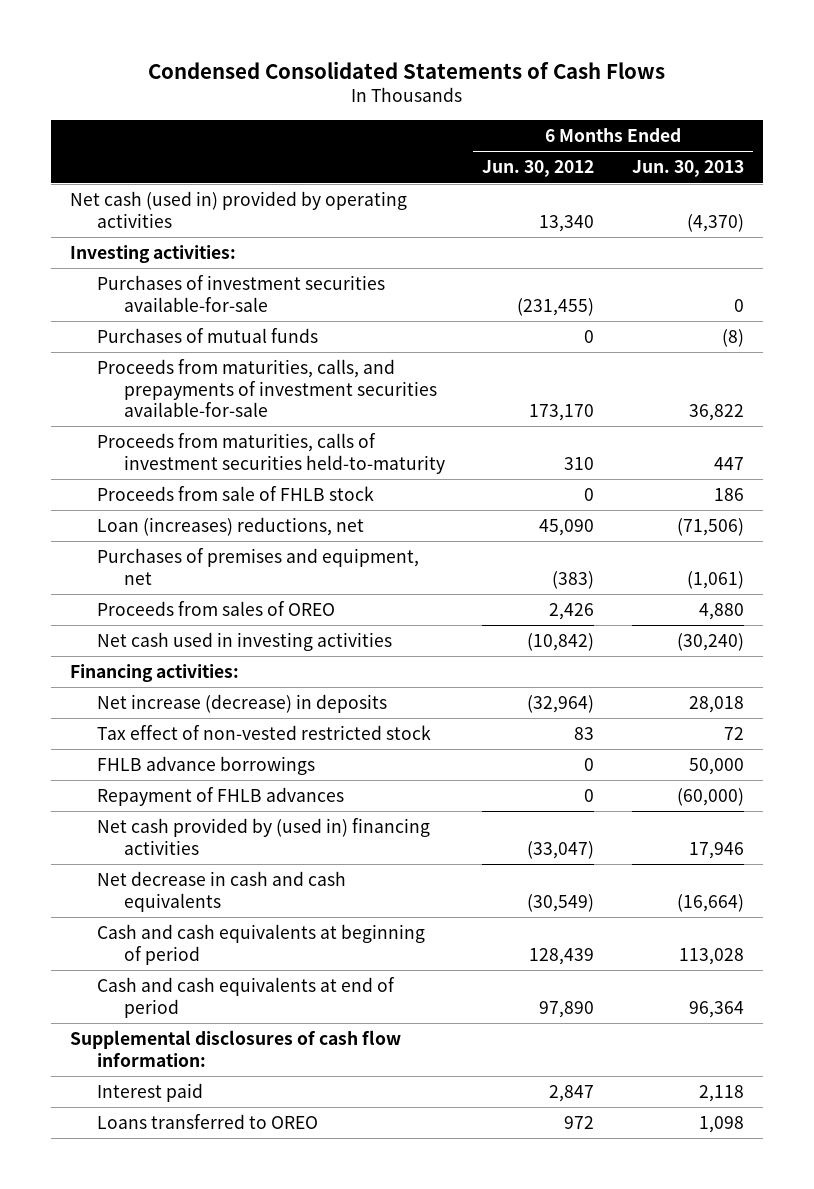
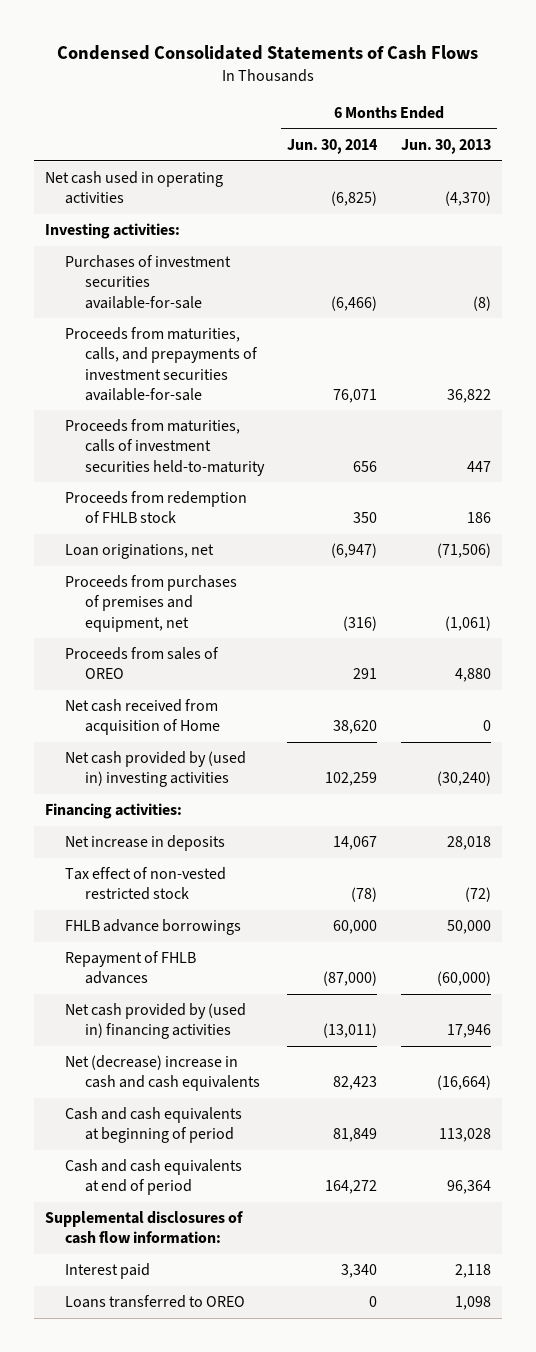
[482,160,595,178] Jun. 30, 2012 -> none
none -> [287,139,379,155] Jun. 30, 2014
[69,191,407,228] Net cash (used in) provided by operating activities -> [45,171,224,205] Net cash used in operating activities
[96,328,318,344] Purchases of mutual funds -> none
[733,298,744,312] 0 -> [472,295,491,311] (8)
[96,486,374,502] Proceeds from sale of FHLB stock -> [65,491,248,524] Proceeds from redemption of FHLB stock
[96,517,364,537] Loan (increases) reductions, net -> [65,544,215,560] Loan originations, net
[96,548,419,585] Purchases of premises and equipment, net -> [65,575,238,632] Proceeds from purchases of premises and equipment, net
none -> [65,699,220,736] Net cash received from acquisition of Home
[96,632,392,652] Net cash used in investing activities -> [65,751,247,788] Net cash provided by (used in) investing activities
[96,694,387,714] Net increase (decrease) in deposits -> [65,835,226,852] Net increase in deposits
[723,727,744,741] 72 -> [464,887,491,903] (72)
[96,871,346,912] Net decrease in cash and cash equivalents -> [65,1055,260,1092] Net (decrease) increase in cash and cash equivalents

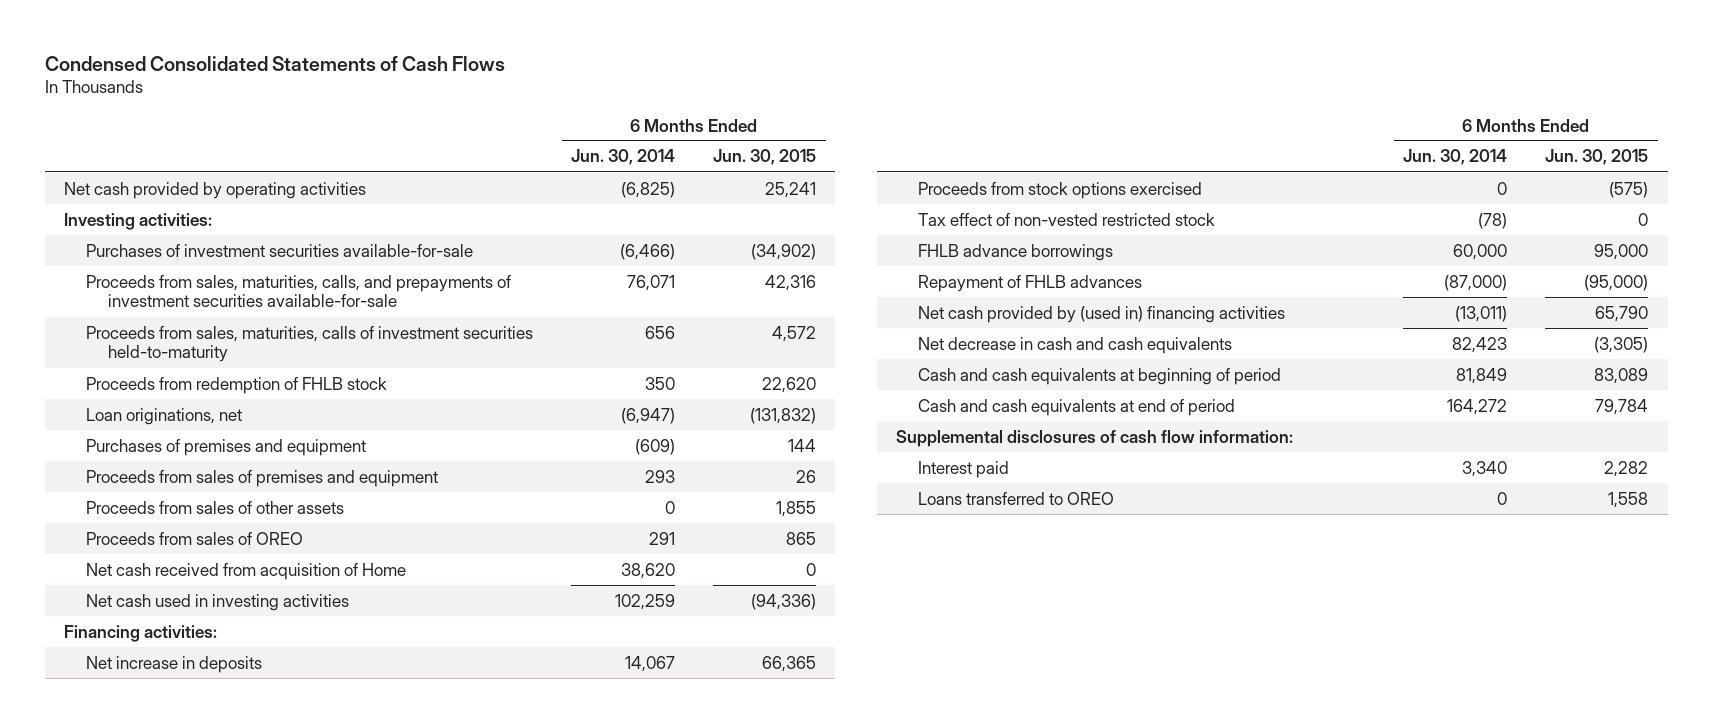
[400,139,491,155] Jun. 30, 2013 -> none
none -> [713,149,817,166] Jun. 30, 2015
[45,171,224,205] Net cash used in operating activities -> [63,181,366,199] Net cash provided by operating activities
[65,327,258,401] Proceeds from maturities, calls, and prepayments of investment securities available-for-sale -> [86,274,512,308] Proceeds from sales, maturities, calls, and prepayments of investment securities available-for-sale
[65,419,265,476] Proceeds from maturities, calls of investment securities held-to-maturity -> [86,325,534,363] Proceeds from sales, maturities, calls of investment securities held-to-maturity
[65,575,238,632] Proceeds from purchases of premises and equipment, net -> [86,438,367,456] Purchases of premises and equipment
[343,615,378,631] (316) -> [635,438,676,455] (609)
none -> [86,469,439,487] Proceeds from sales of premises and equipment
none -> [86,500,345,514] Proceeds from sales of other assets
[65,751,247,788] Net cash provided by (used in) investing activities -> [86,593,350,611] Net cash used in investing activities
none -> [918,181,1203,199] Proceeds from stock options exercised
[65,1055,260,1092] Net (decrease) increase in cash and cash equivalents -> [918,336,1233,354] Net decrease in cash and cash equivalents

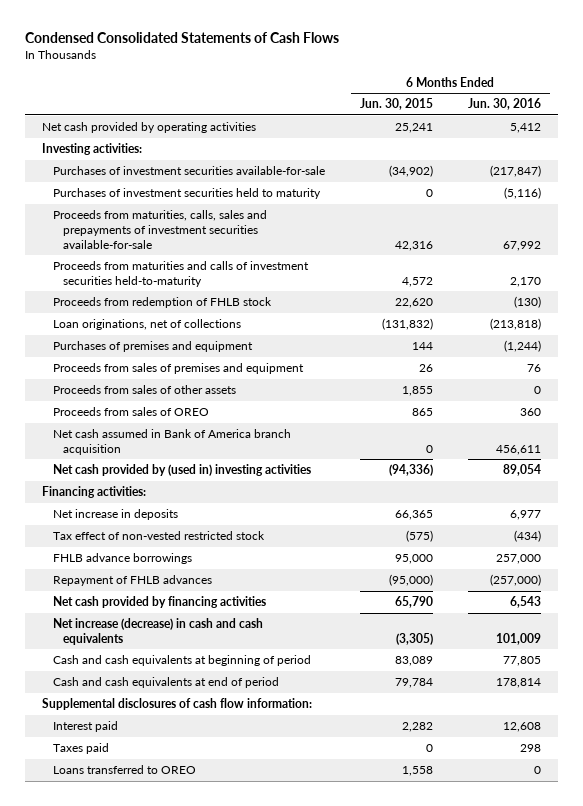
[571,149,676,166] Jun. 30, 2014 -> none
none -> [467,98,541,111] Jun. 30, 2016
none -> [52,188,321,200] Purchases of investment securities held to maturity
[86,274,512,308] Proceeds from sales, maturities, calls, and prepayments of investment securities available-for-sale -> [52,210,267,249] Proceeds from maturities, calls, sales and prepayments of investment securities available-for-sale
[86,325,534,363] Proceeds from sales, maturities, calls of investment securities held-to-maturity -> [52,261,309,287] Proceeds from maturities and calls of investment securities held-to-maturity
[86,407,243,425] Loan originations, net -> [52,319,241,331] Loan originations, net of collections
[86,562,407,580] Net cash received from acquisition of Home -> [52,429,291,455] Net cash assumed in Bank of America branch acquisition
[86,593,350,611] Net cash used in investing activities -> [52,464,311,477] Net cash provided by (used in) investing activities
[918,181,1203,199] Proceeds from stock options exercised -> none
[1638,212,1649,226] 0 -> [405,530,433,543] (575)
[918,305,1286,323] Net cash provided by (used in) financing activities -> [52,596,266,609] Net cash provided by financing activities
[918,336,1233,354] Net decrease in cash and cash equivalents -> [52,618,263,645] Net increase (decrease) in cash and cash equivalents
none -> [52,743,109,755] Taxes paid

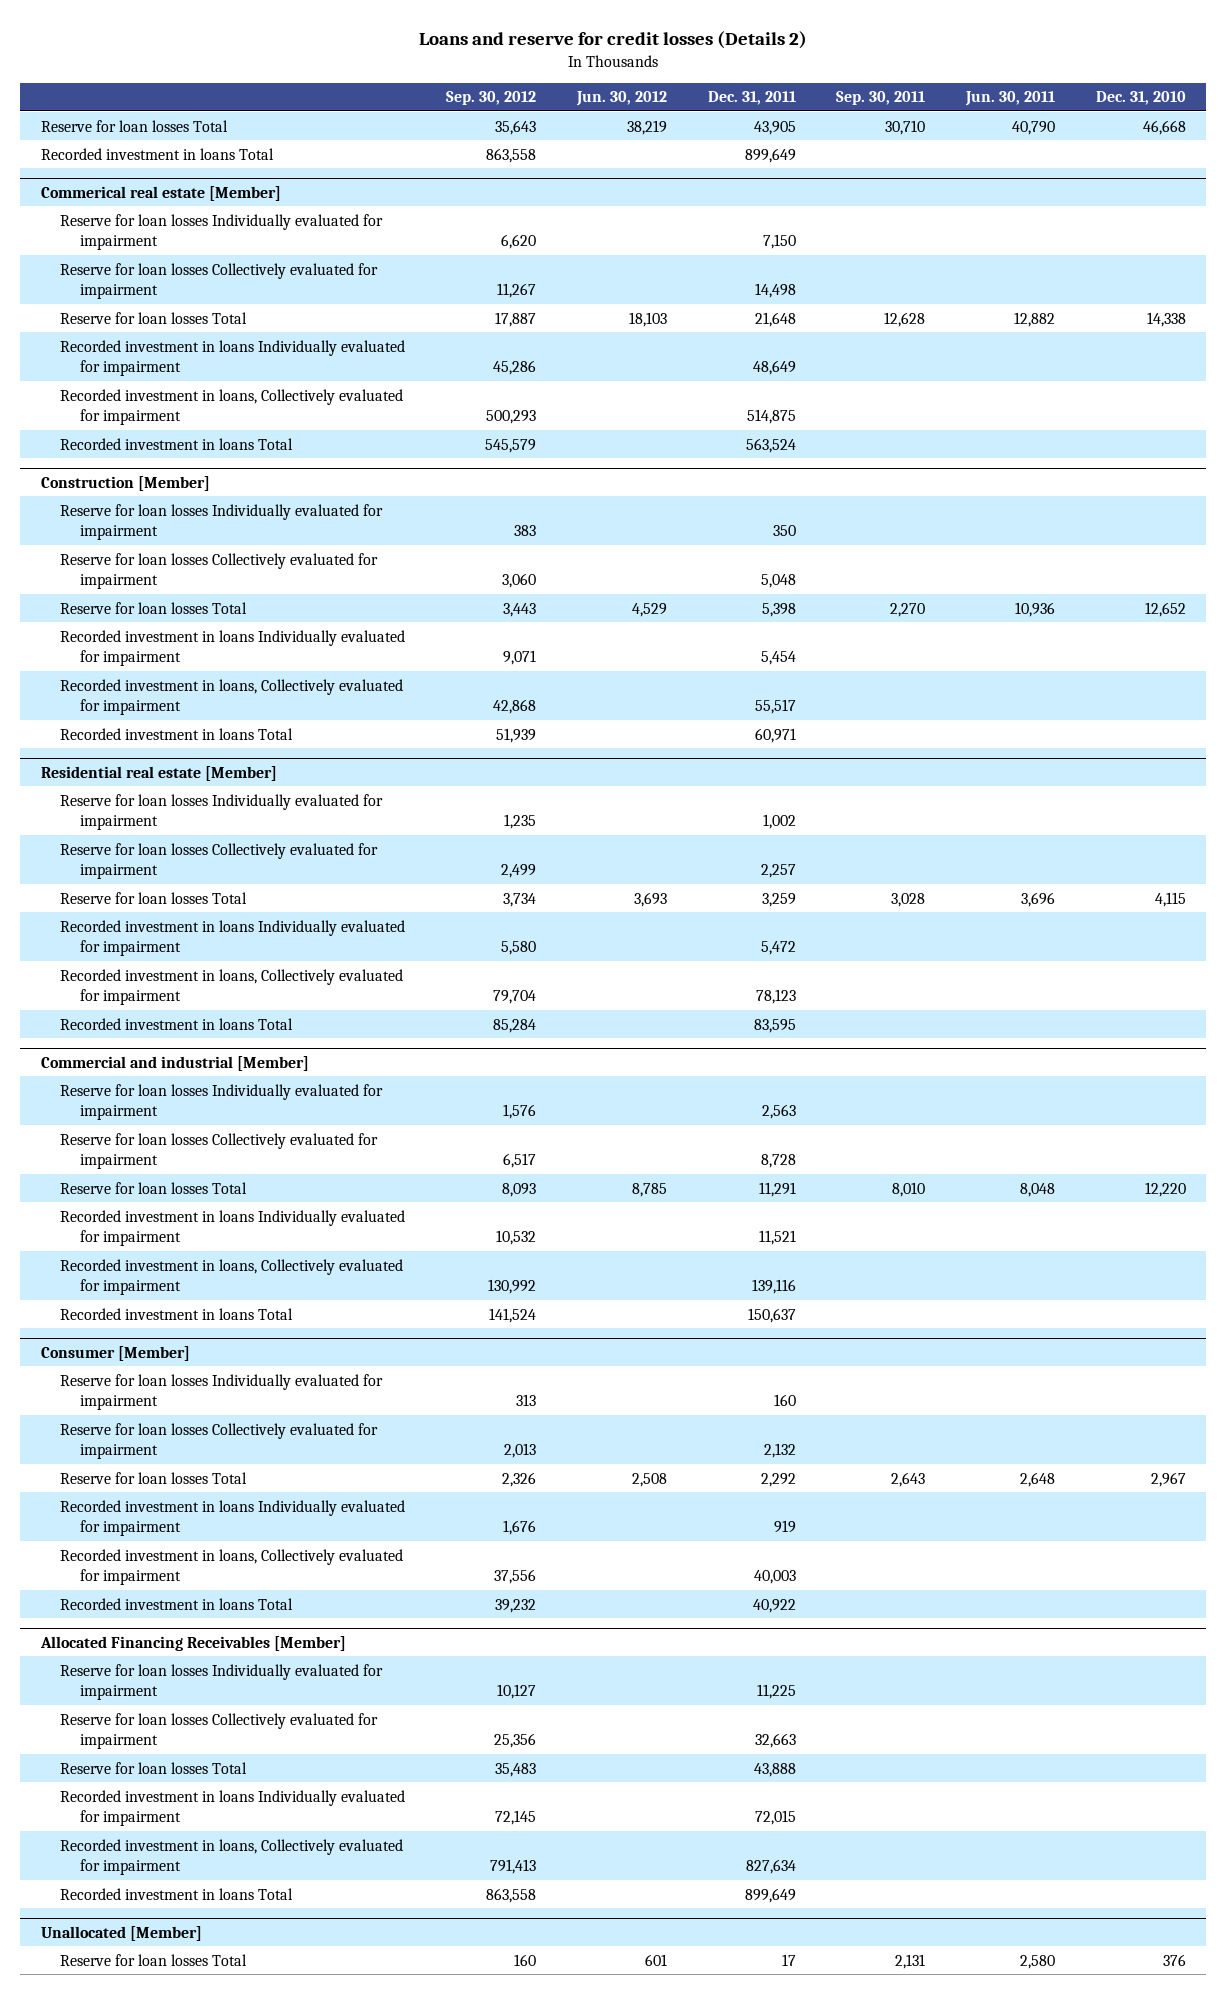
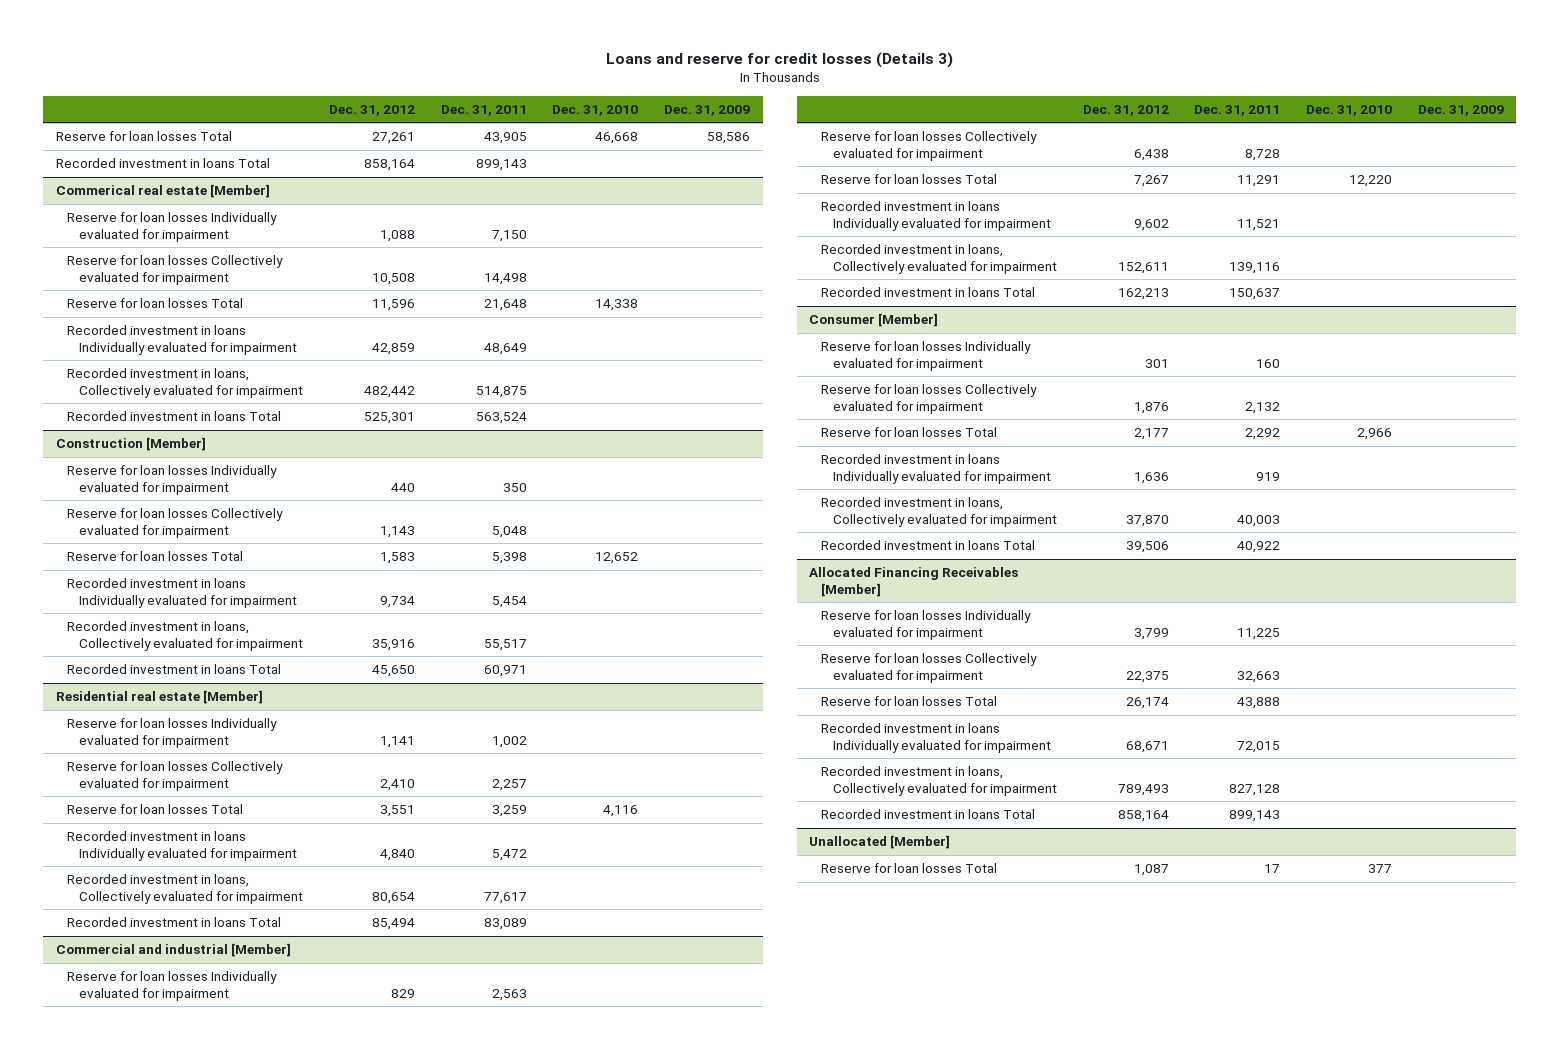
[419,31,808,50] Loans and reserve for credit losses (Details 2) -> [605,51,953,68] Loans and reserve for credit losses (Details 3)
[445,91,536,106] Sep. 30, 2012 -> none
[575,91,667,107] Jun. 30, 2012 -> none
[836,91,926,106] Sep. 30, 2011 -> none
[965,91,1056,107] Jun. 30, 2011 -> none
none -> [328,104,415,116] Dec. 31, 2012
none -> [663,104,750,116] Dec. 31, 2009
[744,147,796,163] 899,649 -> [475,159,527,172] 899,143
[1154,891,1186,907] 4,115 -> [603,805,639,818] 4,116
[755,988,796,1004] 78,123 -> [483,891,527,904] 77,617
[753,1018,796,1033] 83,595 -> [483,918,527,931] 83,089
[1150,1471,1186,1487] 2,967 -> [1357,428,1393,441] 2,966
[745,1858,796,1874] 827,634 -> [1229,783,1281,796] 827,128
[744,1887,796,1903] 899,649 -> [1229,810,1281,823] 899,143
[1162,1953,1186,1966] 376 -> [1368,864,1393,874] 377

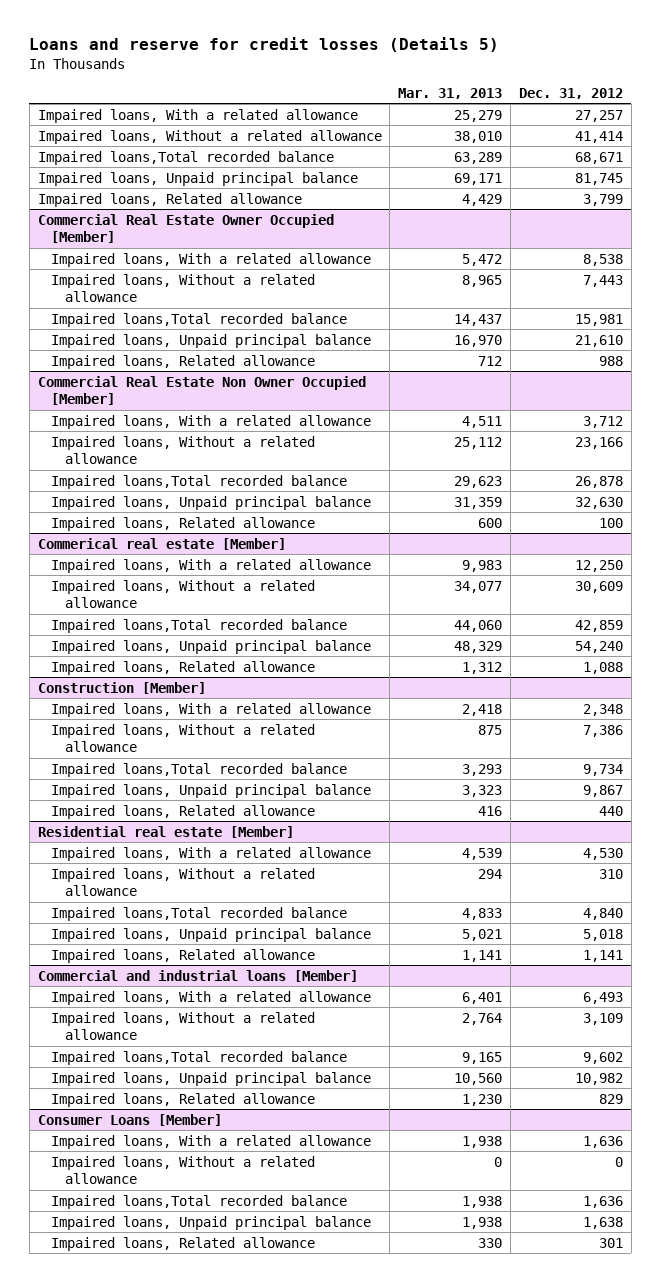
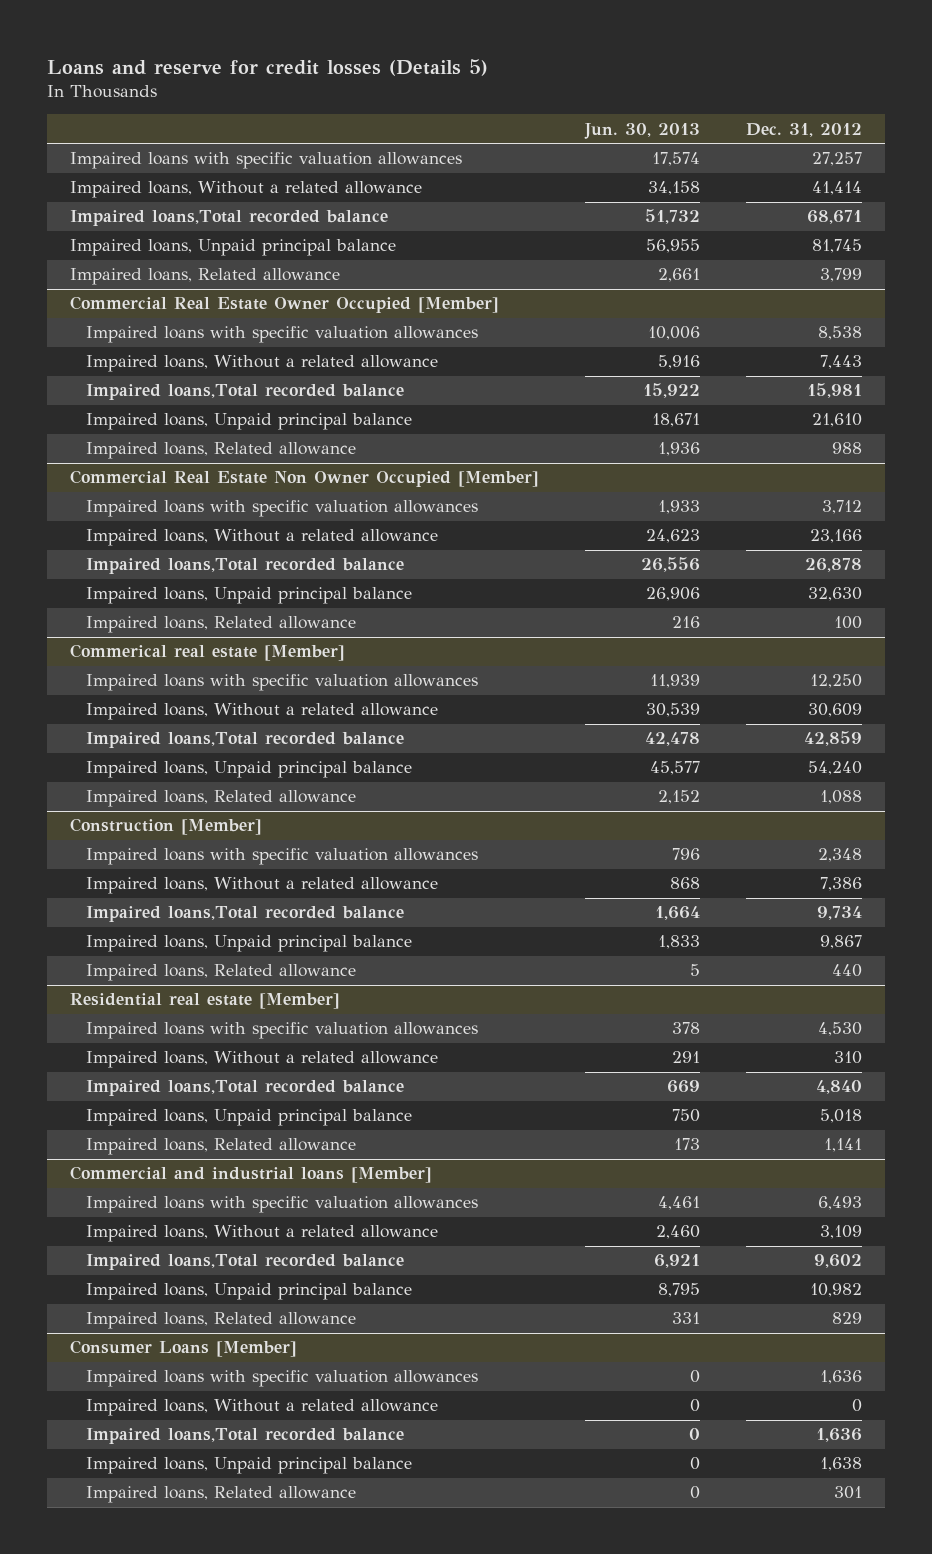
[398,87,503,99] Mar. 31, 2013 -> none
none -> [584,122,701,139] Jun. 30, 2013
[37,108,358,123] Impaired loans, With a related allowance -> [69,152,462,170] Impaired loans with specific valuation allowances
[51,252,372,267] Impaired loans, With a related allowance -> [86,326,479,344] Impaired loans with specific valuation allowances
[51,414,372,429] Impaired loans, With a related allowance -> [86,500,479,518] Impaired loans with specific valuation allowances
[51,558,372,573] Impaired loans, With a related allowance -> [86,674,479,692] Impaired loans with specific valuation allowances
[51,702,372,717] Impaired loans, With a related allowance -> [86,848,479,866] Impaired loans with specific valuation allowances
[51,846,372,861] Impaired loans, With a related allowance -> [86,1022,479,1040] Impaired loans with specific valuation allowances
[51,990,372,1005] Impaired loans, With a related allowance -> [86,1196,479,1214] Impaired loans with specific valuation allowances
[51,1134,372,1149] Impaired loans, With a related allowance -> [86,1370,479,1388] Impaired loans with specific valuation allowances

